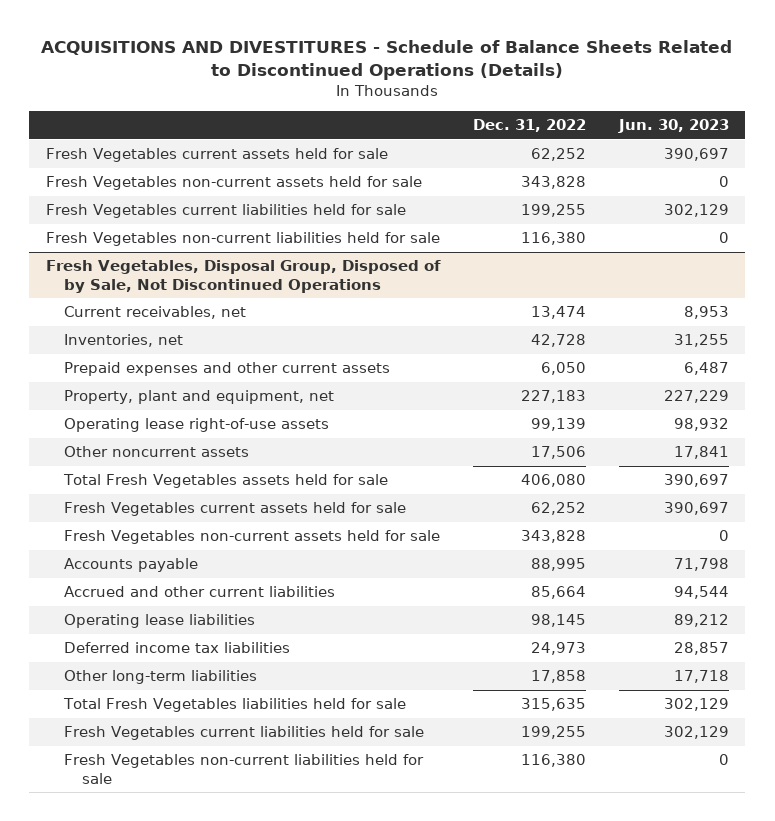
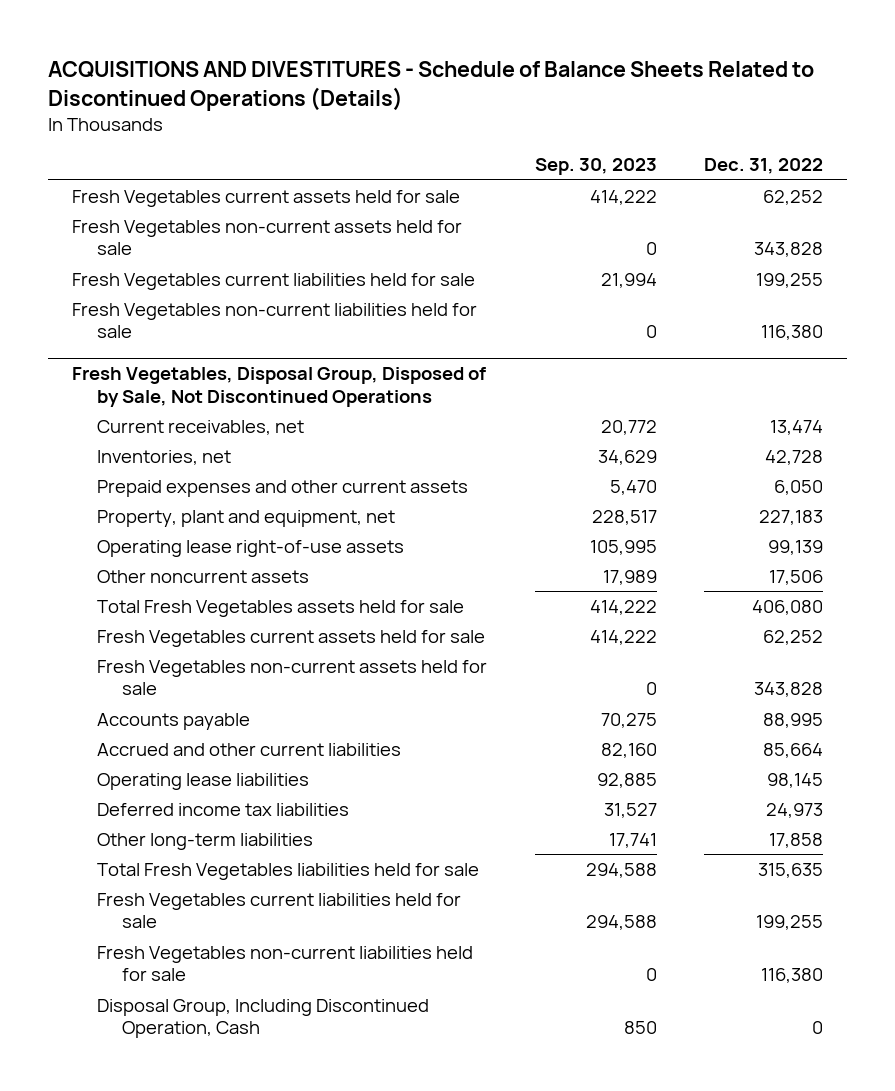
[618,119,730,134] Jun. 30, 2023 -> none
none -> [534,158,657,176] Sep. 30, 2023
none -> [97,998,430,1039] Disposal Group, Including Discontinued Operation, Cash

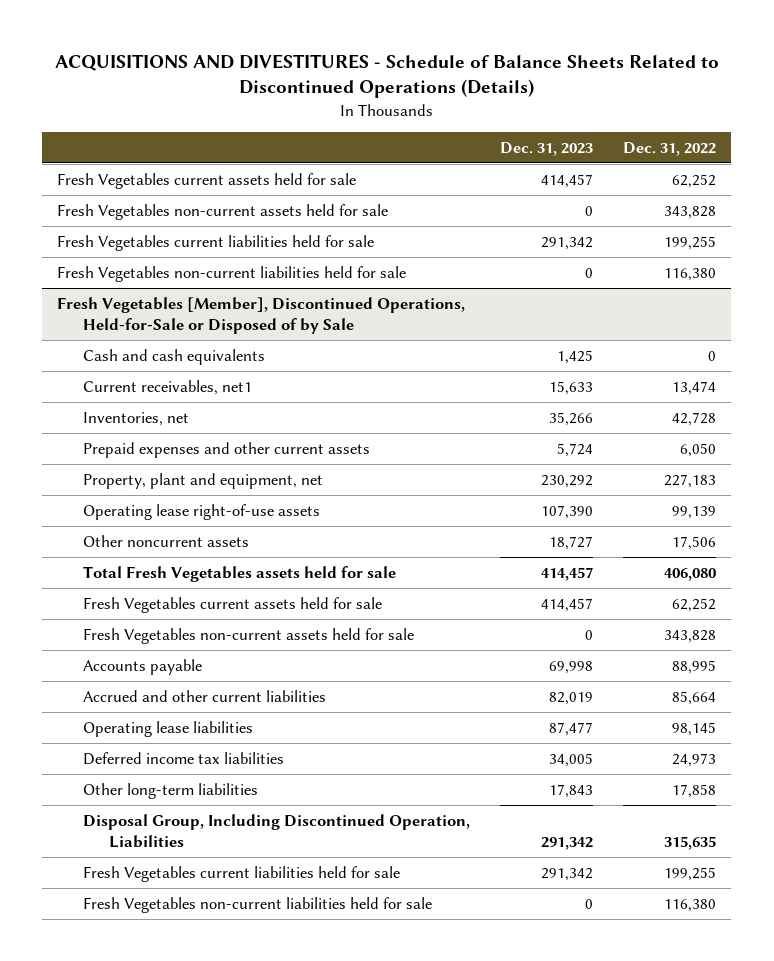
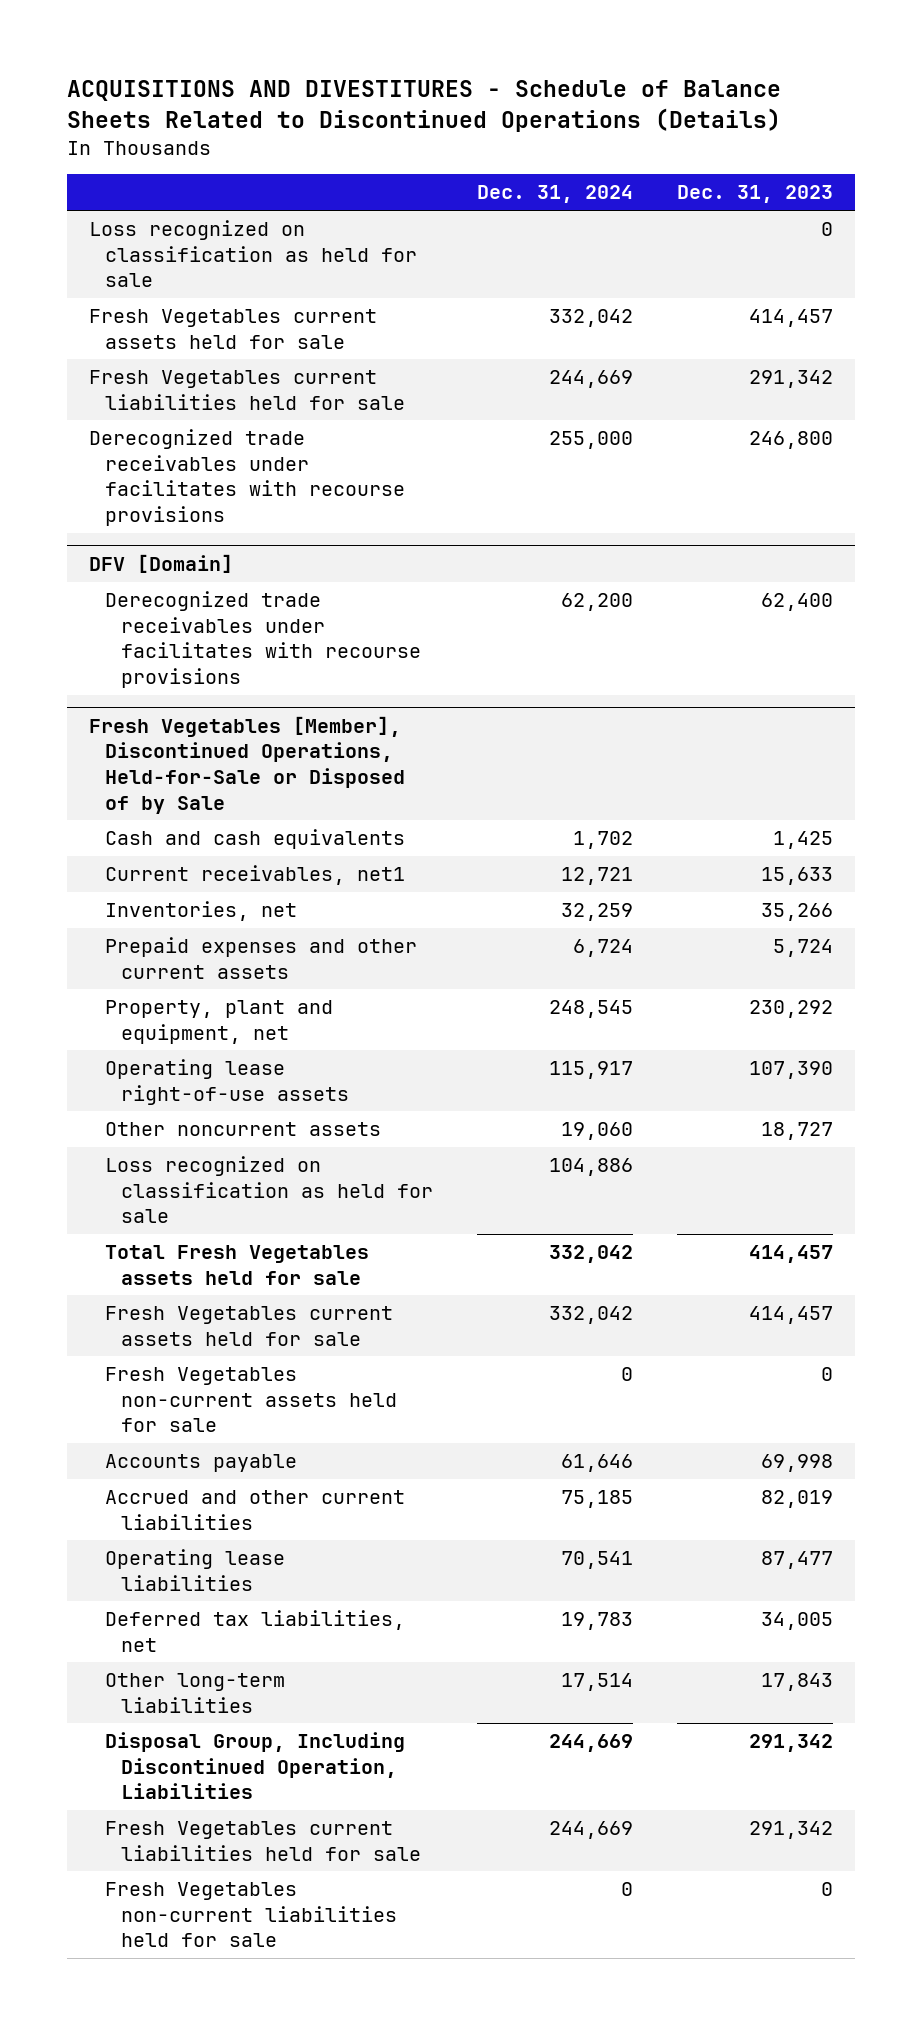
[623,141,717,156] Dec. 31, 2022 -> none
none -> [476,185,633,204] Dec. 31, 2024
none -> [88,220,417,288] Loss recognized on classification as held for sale
[57,203,389,220] Fresh Vegetables non-current assets held for sale -> none
[57,265,407,282] Fresh Vegetables non-current liabilities held for sale -> none
none -> [88,429,405,526] Derecognized trade receivables under facilitates with recourse provisions
none -> [88,553,233,573] DFV [Domain]
none -> [104,591,421,688] Derecognized trade receivables under facilitates with recourse provisions
none -> [104,1156,433,1224] Loss recognized on classification as held for sale
[83,751,285,765] Deferred income tax liabilities -> [104,1610,405,1652] Deferred tax liabilities, net

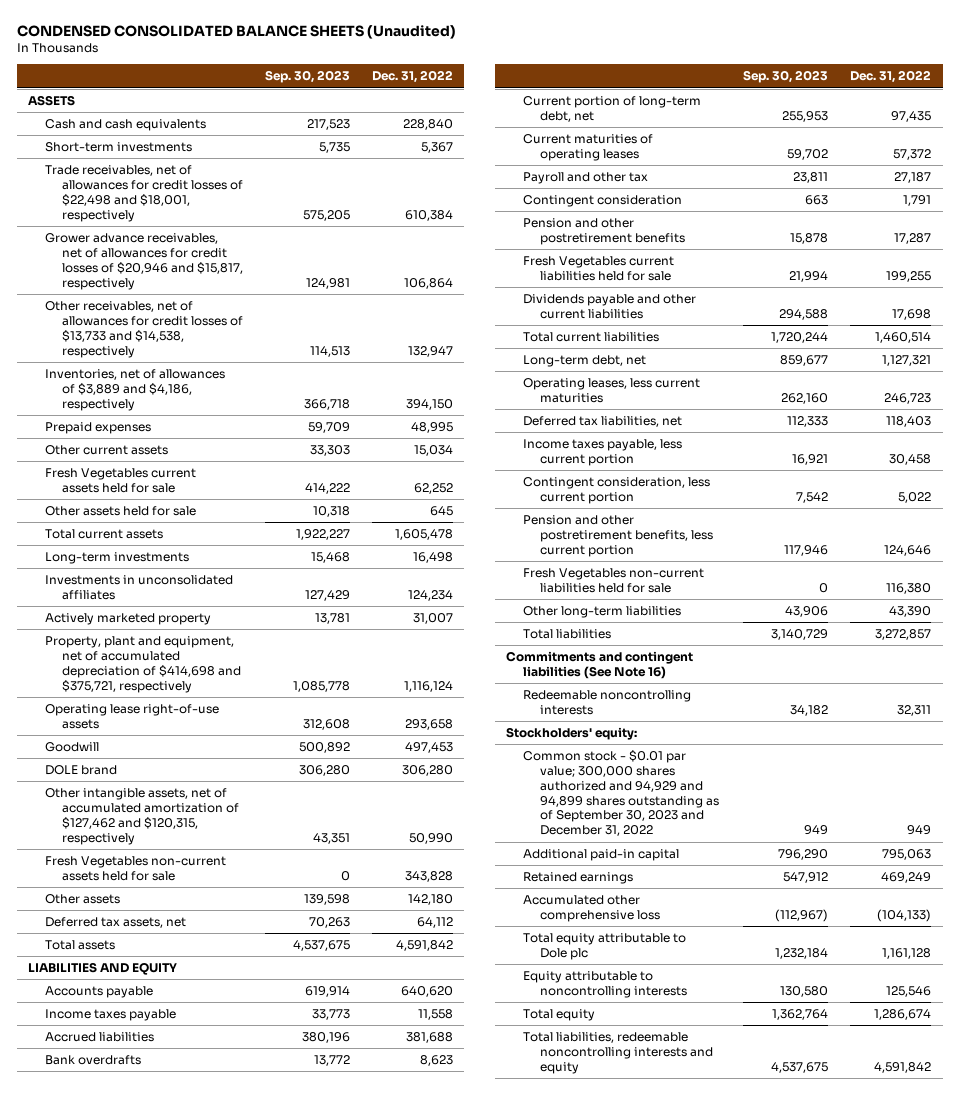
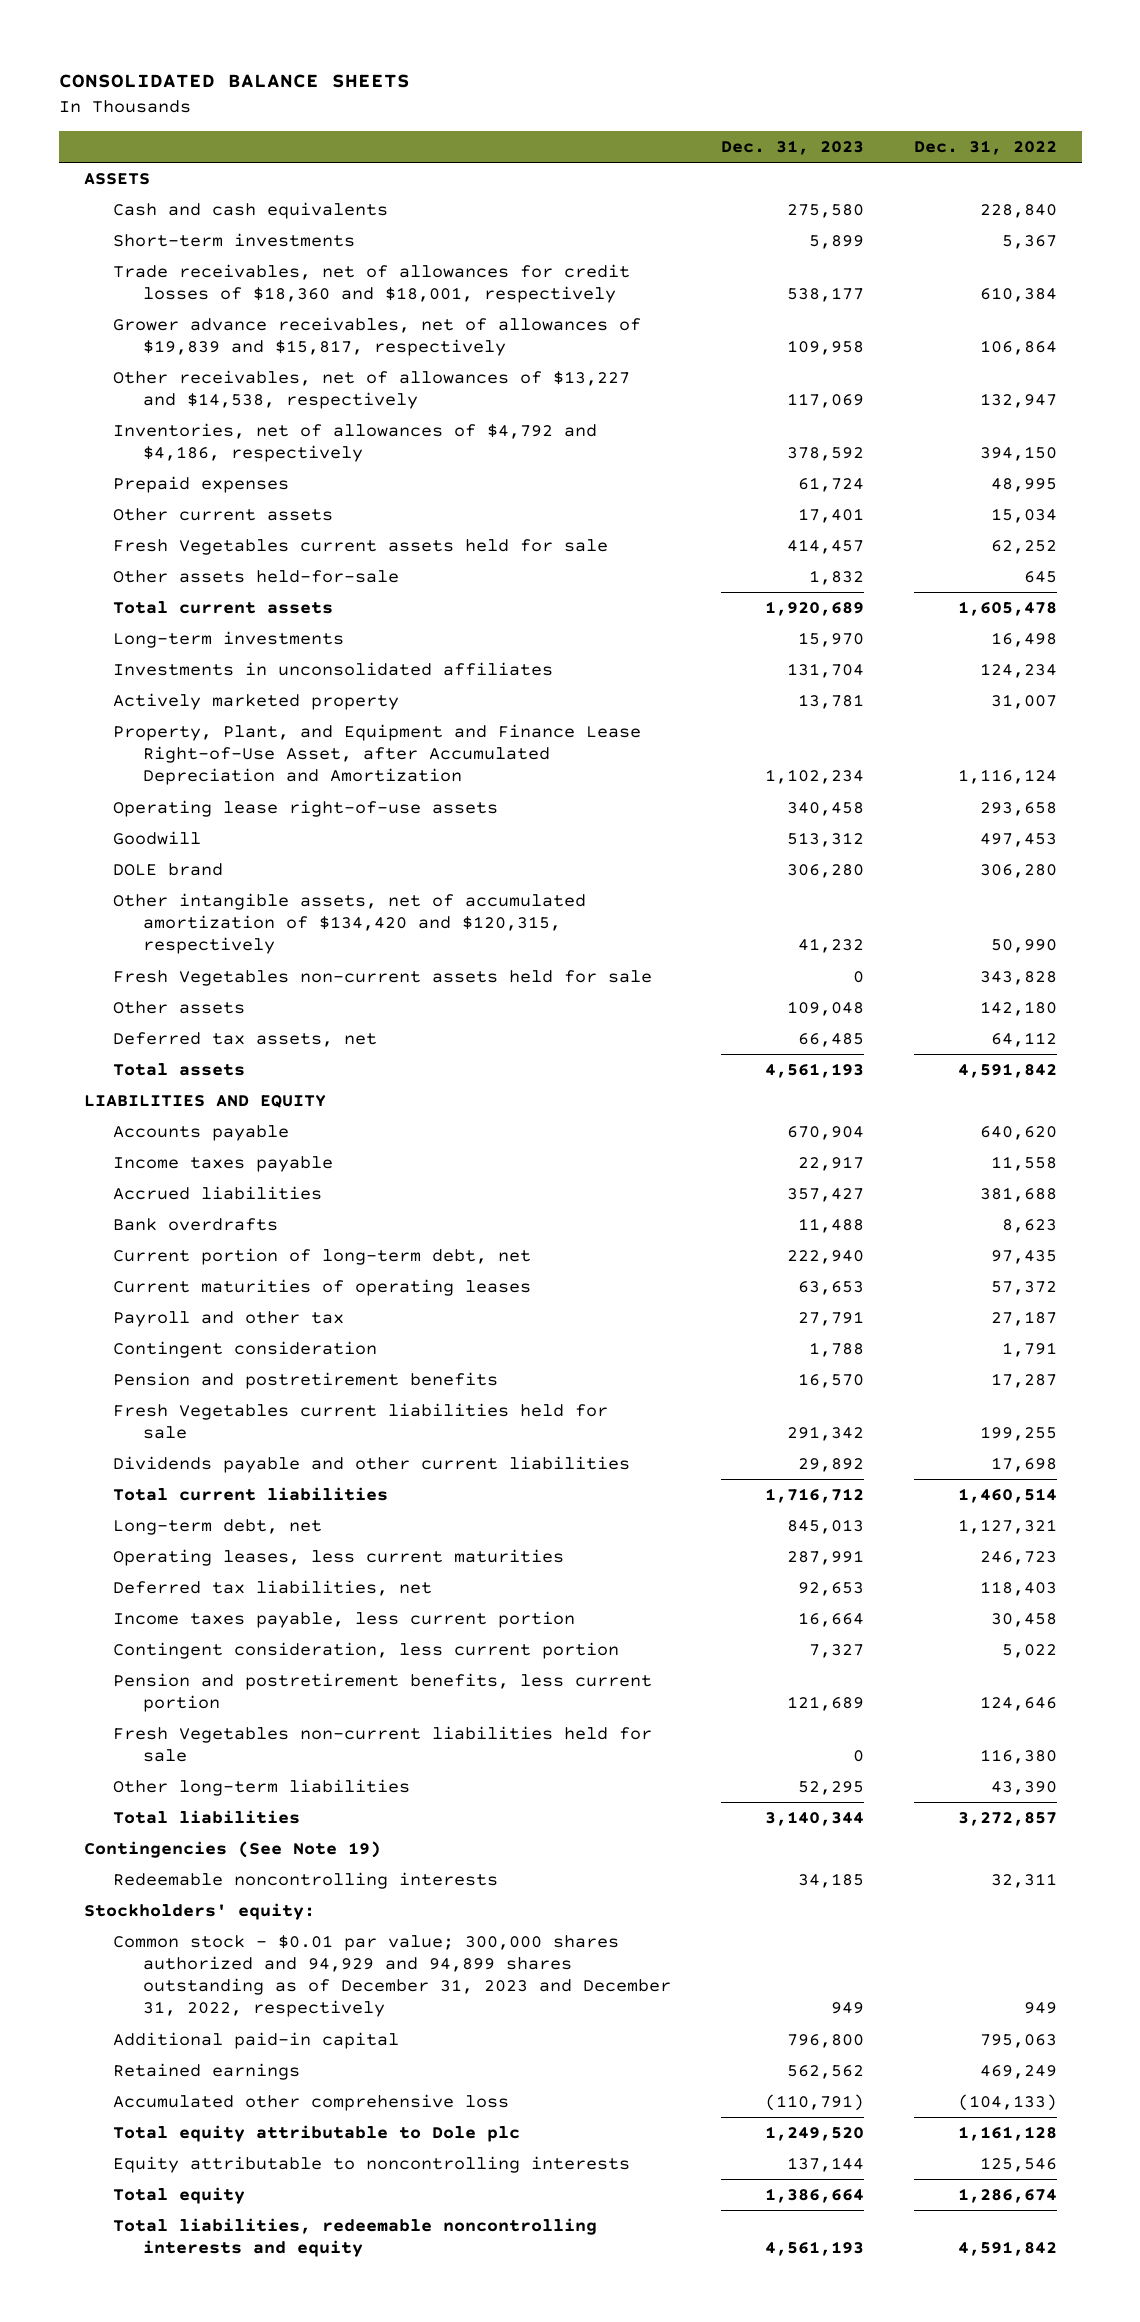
[16,24,456,39] CONDENSED CONSOLIDATED BALANCE SHEETS (Unaudited) -> [58,74,410,89] CONSOLIDATED BALANCE SHEETS
[265,70,351,84] Sep. 30, 2023 -> none
none -> [720,139,864,155] Dec. 31, 2023
[44,165,244,222] Trade receivables, net of allowances for credit losses of $22,498 and $18,001, respectively -> [113,264,631,304] Trade receivables, net of allowances for credit losses of $18,360 and $18,001, respectively
[44,233,244,290] Grower advance receivables, net of allowances for credit losses of $20,946 and $15,817, respectively -> [113,317,642,357] Grower advance receivables, net of allowances of $19,839 and $15,817, respectively
[44,301,244,358] Other receivables, net of allowances for credit losses of $13,733 and $14,538, respectively -> [113,370,631,410] Other receivables, net of allowances of $13,227 and $14,538, respectively
[44,369,225,411] Inventories, net of allowances of $3,889 and $4,186, respectively -> [113,423,598,463] Inventories, net of allowances of $4,792 and $4,186, respectively
[44,506,196,517] Other assets held for sale -> [113,570,400,584] Other assets held-for-sale
[44,636,242,693] Property, plant and equipment, net of accumulated depreciation of $414,698 and $375,721, respectively -> [113,724,642,786] Property, Plant, and Equipment and Finance Lease Right-of-Use Asset, after Accumulated Depreciation and Amortization
[44,788,240,845] Other intangible assets, net of accumulated amortization of $127,462 and $120,315, respectively -> [113,893,587,955] Other intangible assets, net of accumulated amortization of $134,420 and $120,315, respectively
[523,218,686,245] Pension and other postretirement benefits -> [113,1372,499,1390] Pension and postretirement benefits
[523,515,714,557] Pension and other postretirement benefits, less current portion -> [113,1673,653,1713] Pension and postretirement benefits, less current portion
[505,651,693,679] Commitments and contingent liabilities (See Note 16) -> [83,1841,381,1859] Contingencies (See Note 19)
[523,750,720,837] Common stock - $0.01 par value; 300,000 shares authorized and 94,929 and 94,899 shares outstanding as of September 30, 2023 and December 31, 2022 -> [113,1935,671,2018] Common stock - $0.01 par value; 300,000 shares authorized and 94,929 and 94,899 shares outstanding as of December 31, 2023 and December 31, 2022, respectively

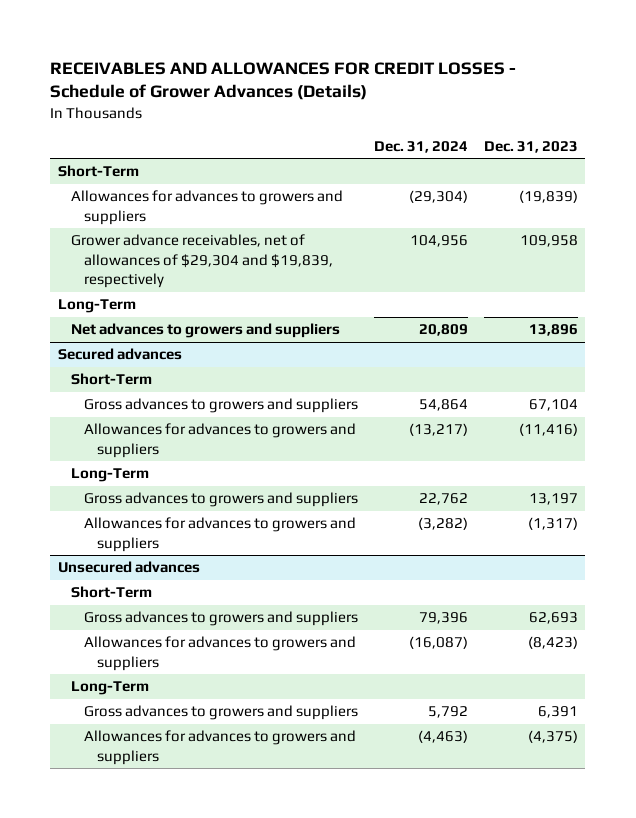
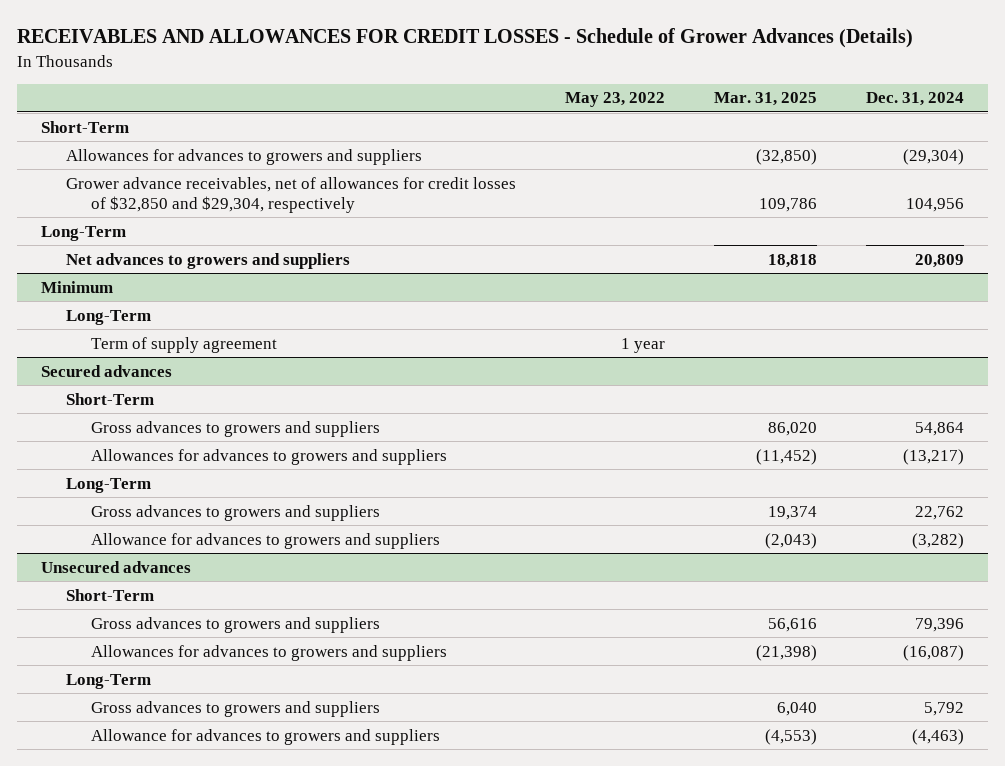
[483,140,578,153] Dec. 31, 2023 -> none
none -> [564,92,665,108] May 23, 2022
none -> [713,92,817,107] Mar. 31, 2025
[71,234,334,289] Grower advance receivables, net of allowances of $29,304 and $19,839, respectively -> [65,176,516,213] Grower advance receivables, net of allowances for credit losses of $32,850 and $29,304, respectively
none -> [41,280,114,293] Minimum
none -> [65,309,151,325] Long-Term
none -> [90,336,277,353] Term of supply agreement
[84,517,357,552] Allowances for advances to growers and suppliers -> [90,532,440,549] Allowance for advances to growers and suppliers
[84,730,357,765] Allowances for advances to growers and suppliers -> [90,728,440,745] Allowance for advances to growers and suppliers

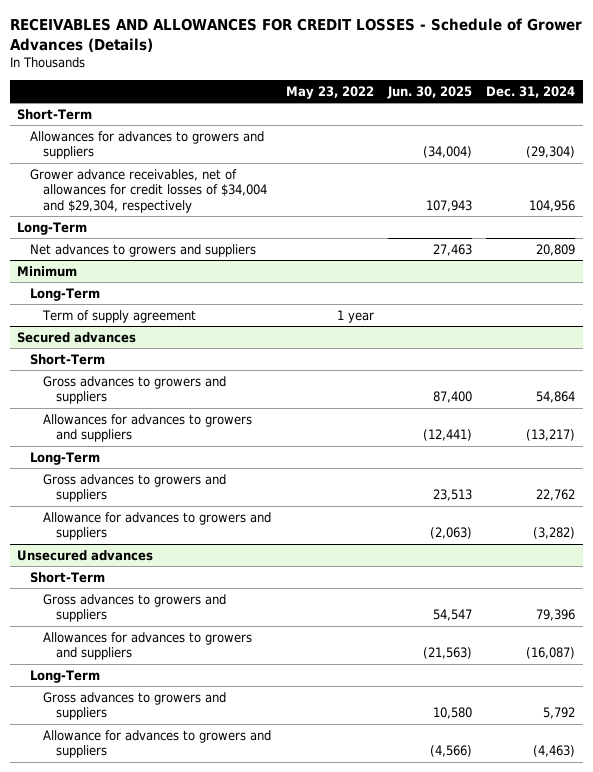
[713,92,817,107] Mar. 31, 2025 -> none
none -> [387,85,473,99] Jun. 30, 2025
[65,176,516,213] Grower advance receivables, net of allowances for credit losses of $32,850 and $29,304, respectively -> [30,168,268,213] Grower advance receivables, net of allowances for credit losses of $34,004 and $29,304, respectively

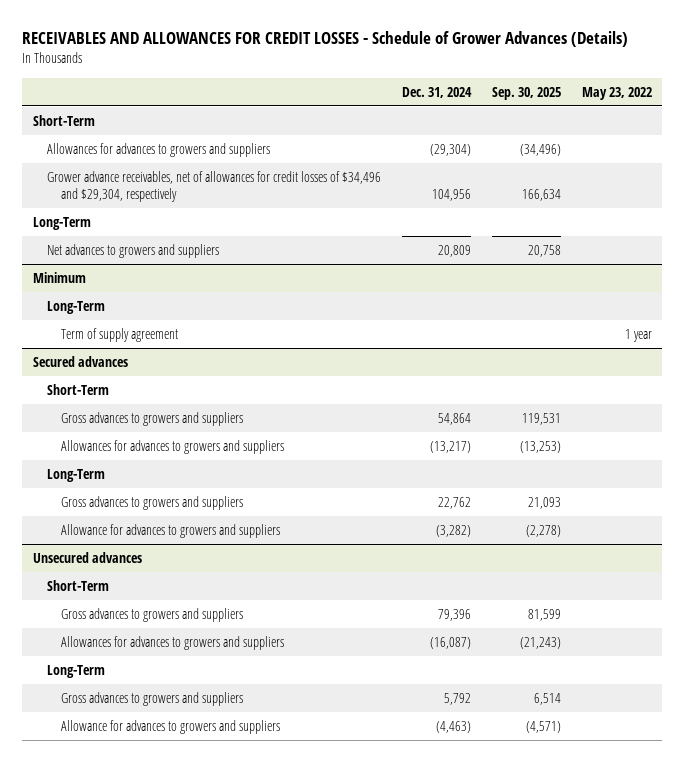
[387,85,473,99] Jun. 30, 2025 -> none
none -> [492,86,562,100] Sep. 30, 2025
[30,168,268,213] Grower advance receivables, net of allowances for credit losses of $34,004 and $29,304, respectively -> [47,171,382,203] Grower advance receivables, net of allowances for credit losses of $34,496 and $29,304, respectively

